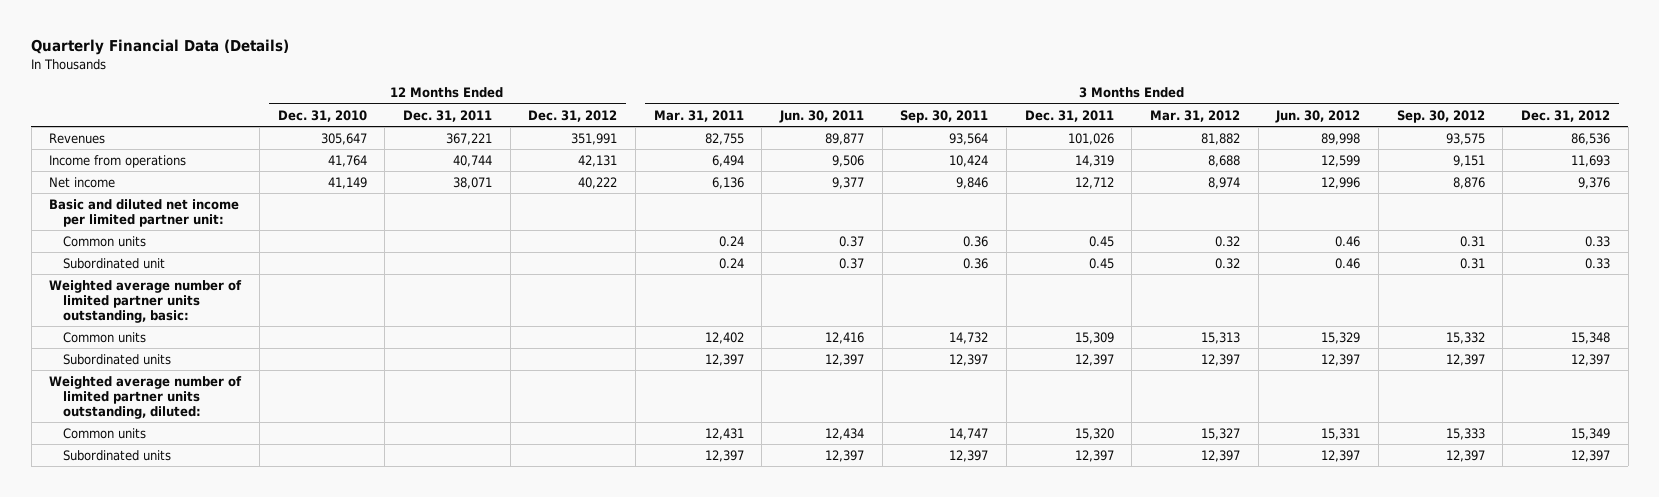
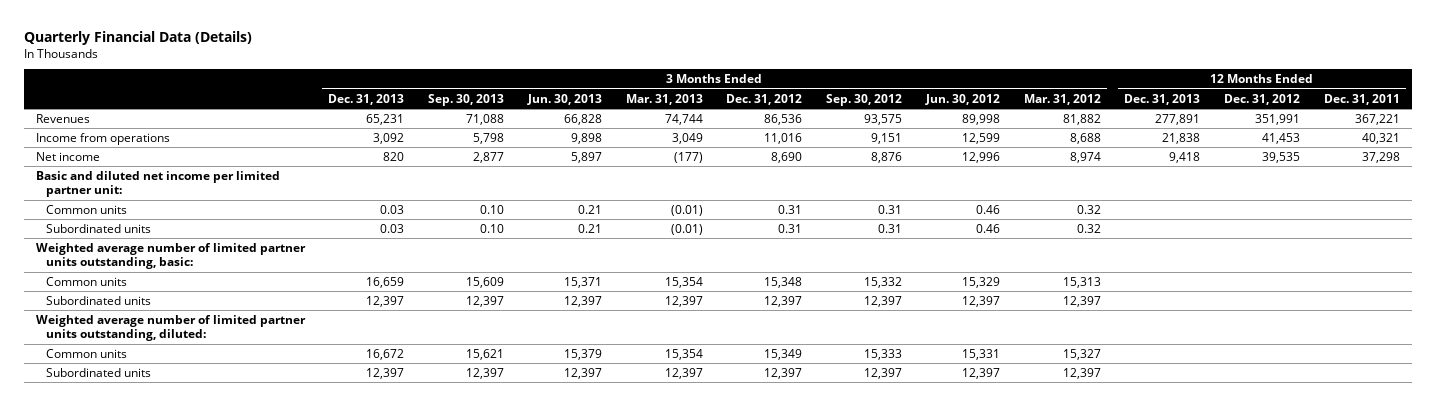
[277,109,367,122] Dec. 31, 2010 -> none
[653,109,744,122] Mar. 31, 2011 -> none
[779,109,865,123] Jun. 30, 2011 -> none
[900,109,989,123] Sep. 30, 2011 -> none
[1024,109,1114,122] Dec. 31, 2011 -> none
none -> [328,93,405,105] Dec. 31, 2013
none -> [428,93,505,106] Sep. 30, 2013
none -> [526,93,602,105] Jun. 30, 2013
none -> [625,93,703,105] Mar. 31, 2013
none -> [1124,93,1201,105] Dec. 31, 2013
[452,154,492,167] 40,744 -> [1361,132,1400,144] 40,321
[578,154,618,167] 42,131 -> [1262,132,1301,144] 41,453
[1571,154,1611,167] 11,693 -> [764,132,803,144] 11,016
[452,176,492,189] 38,071 -> [1361,151,1400,163] 37,298
[578,176,618,189] 40,222 -> [1262,151,1301,163] 39,535
[1578,176,1611,189] 9,376 -> [771,151,803,163] 8,690
[1585,235,1611,247] 0.33 -> [778,204,803,214] 0.31
[62,257,165,269] Subordinated unit -> [45,223,151,233] Subordinated units
[1585,257,1611,269] 0.33 -> [778,223,803,233] 0.31

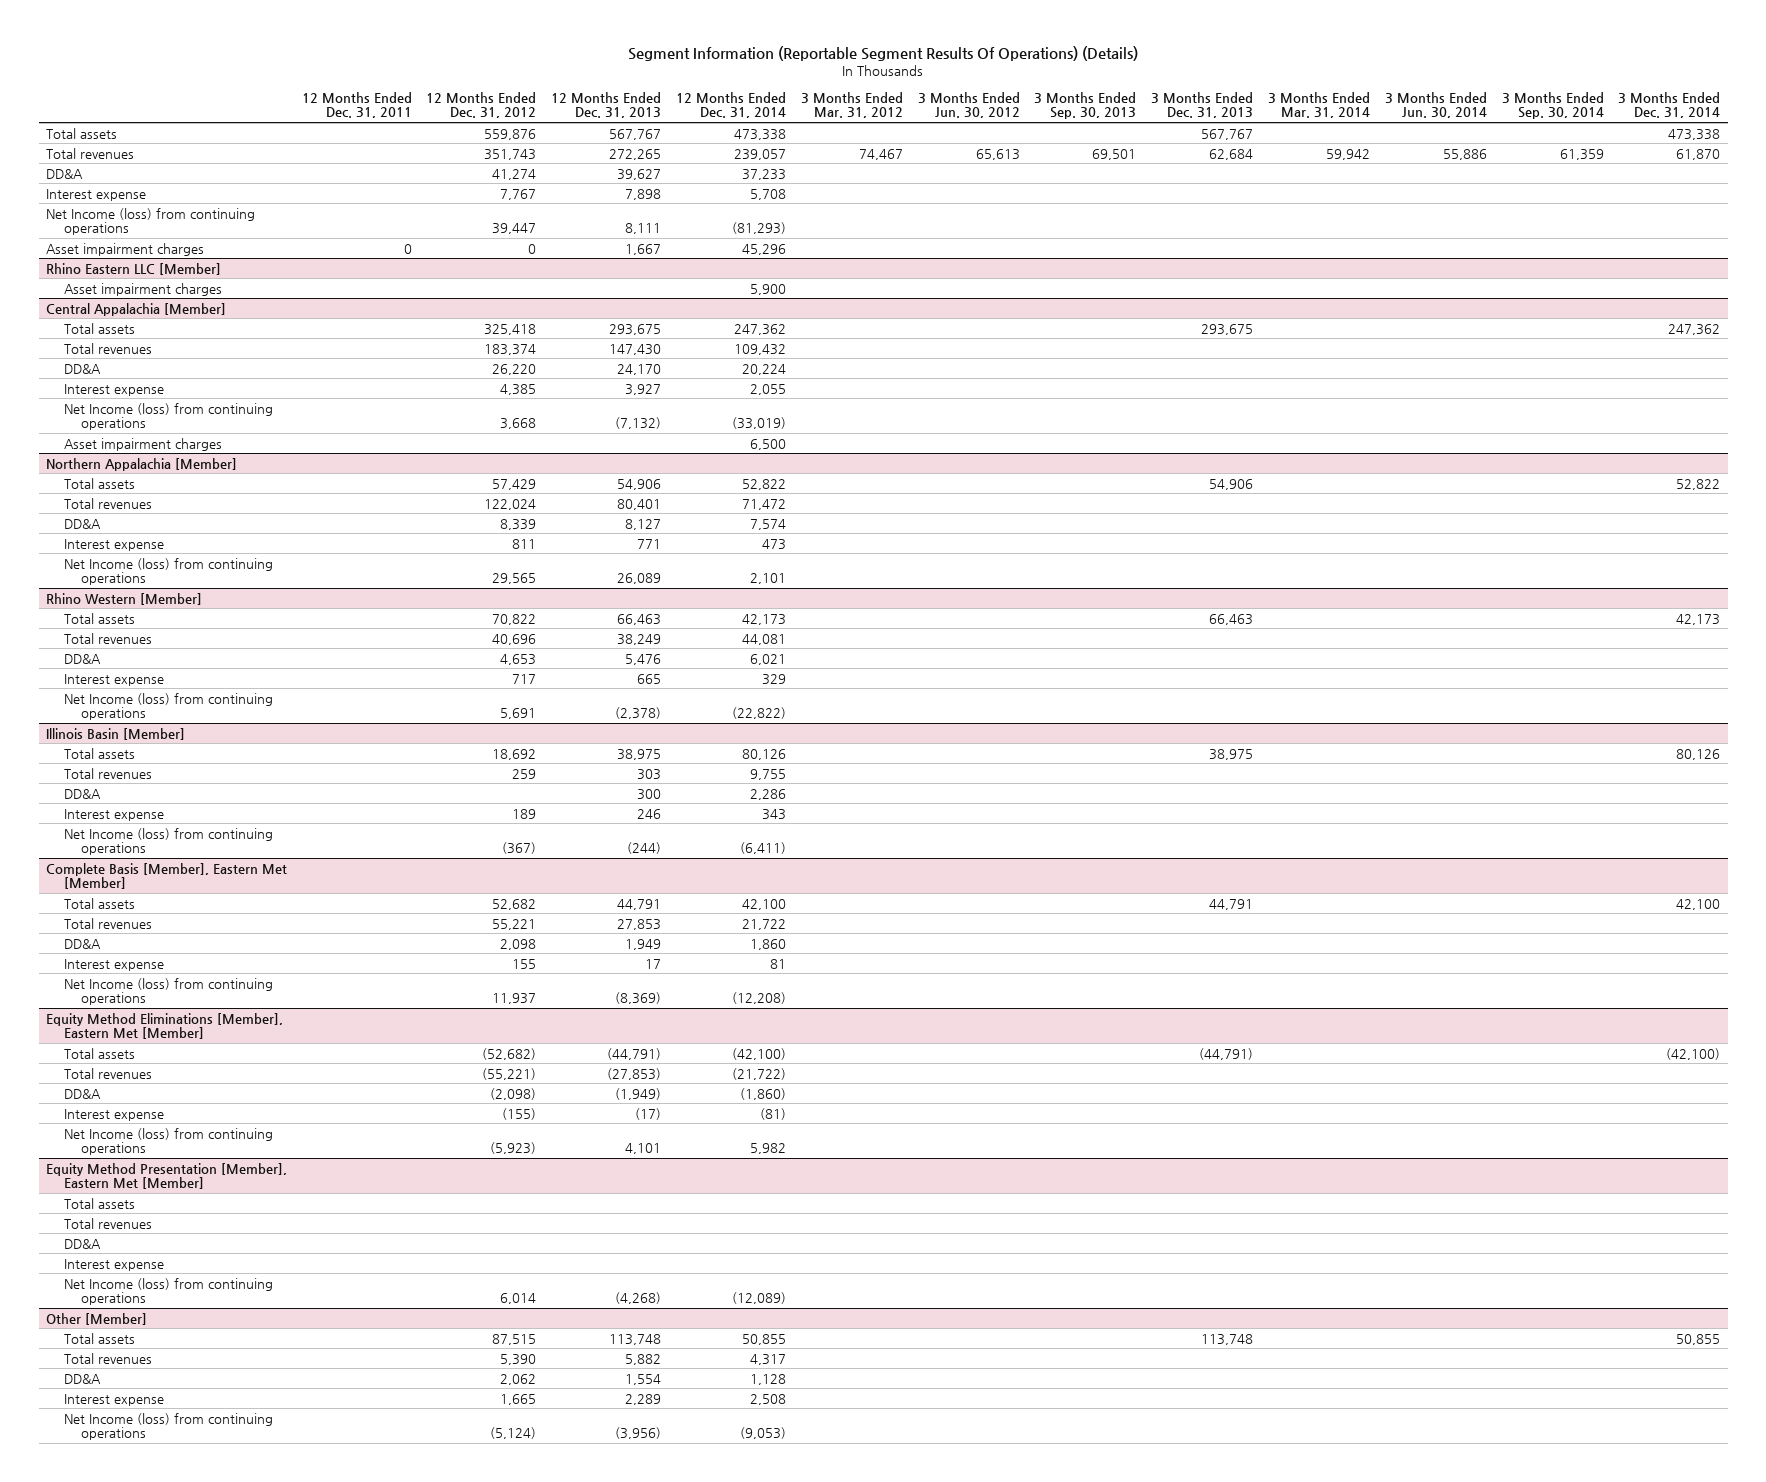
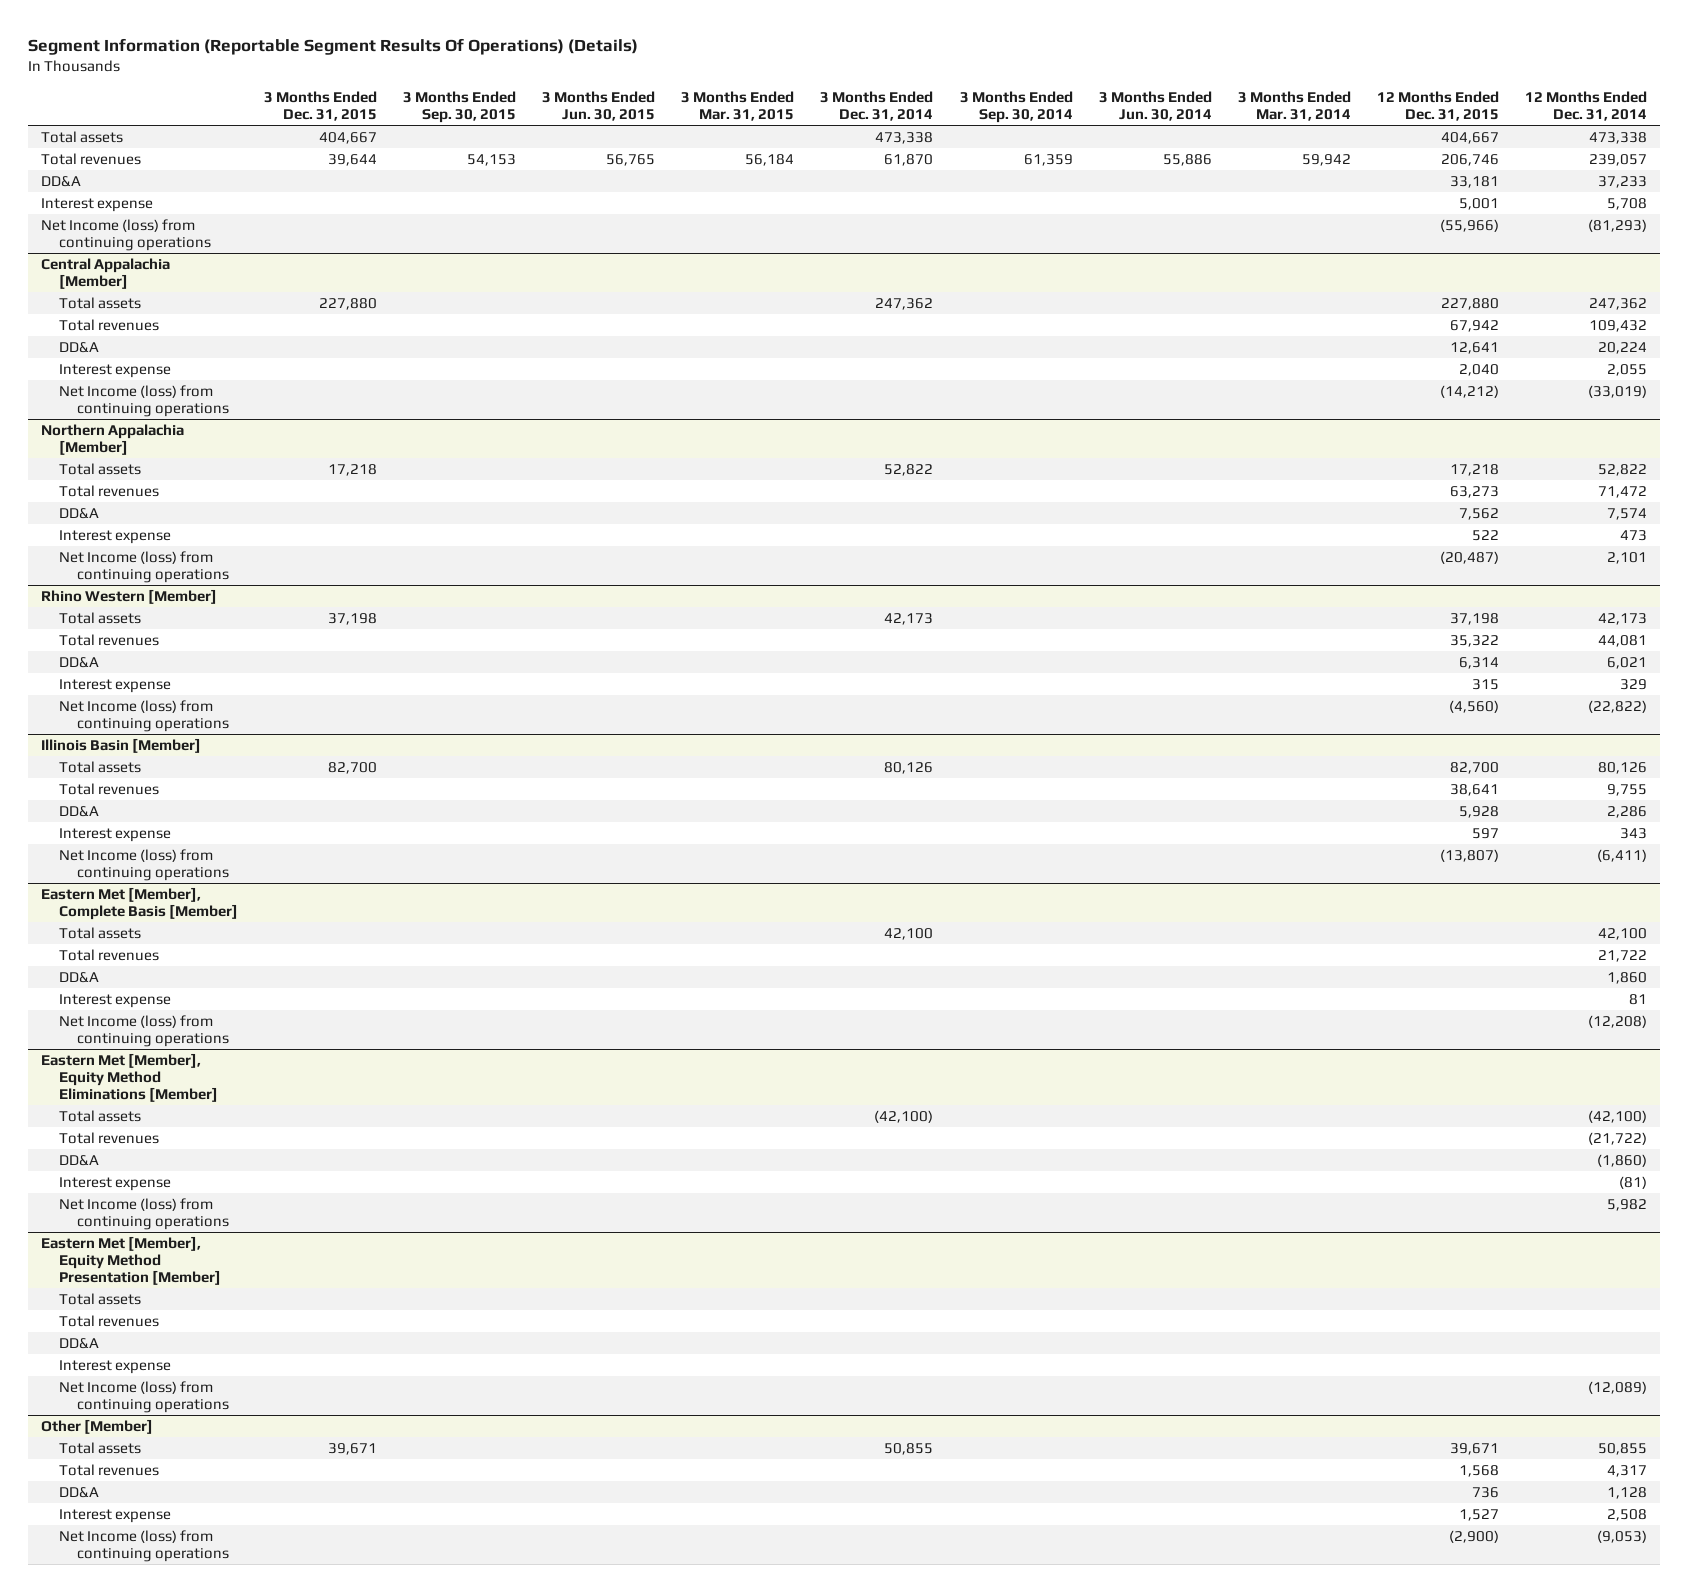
[301,91,412,119] 12 Months Ended Dec. 31, 2011 -> none
[426,91,537,119] 12 Months Ended Dec. 31, 2012 -> none
[551,91,662,119] 12 Months Ended Dec. 31, 2013 -> none
[800,91,903,119] 3 Months Ended Mar. 31, 2012 -> none
[917,91,1020,119] 3 Months Ended Jun. 30, 2012 -> none
[1034,91,1137,120] 3 Months Ended Sep. 30, 2013 -> none
[1151,91,1254,119] 3 Months Ended Dec. 31, 2013 -> none
none -> [264,90,378,121] 3 Months Ended Dec. 31, 2015
none -> [403,90,517,123] 3 Months Ended Sep. 30, 2015
none -> [542,90,656,121] 3 Months Ended Jun. 30, 2015
none -> [681,90,795,121] 3 Months Ended Mar. 31, 2015
none -> [1376,90,1499,121] 12 Months Ended Dec. 31, 2015
[45,242,204,256] Asset impairment charges -> none
[45,262,221,275] Rhino Eastern LLC [Member] -> none
[63,282,222,296] Asset impairment charges -> none
[63,437,222,451] Asset impairment charges -> none
[45,862,287,889] Complete Basis [Member], Eastern Met [Member] -> [40,886,239,920] Eastern Met [Member], Complete Basis [Member]
[45,1012,283,1039] Equity Method Eliminations [Member], Eastern Met [Member] -> [40,1052,219,1103] Eastern Met [Member], Equity Method Eliminations [Member]
[45,1162,287,1189] Equity Method Presentation [Member], Eastern Met [Member] -> [40,1235,222,1286] Eastern Met [Member], Equity Method Presentation [Member]

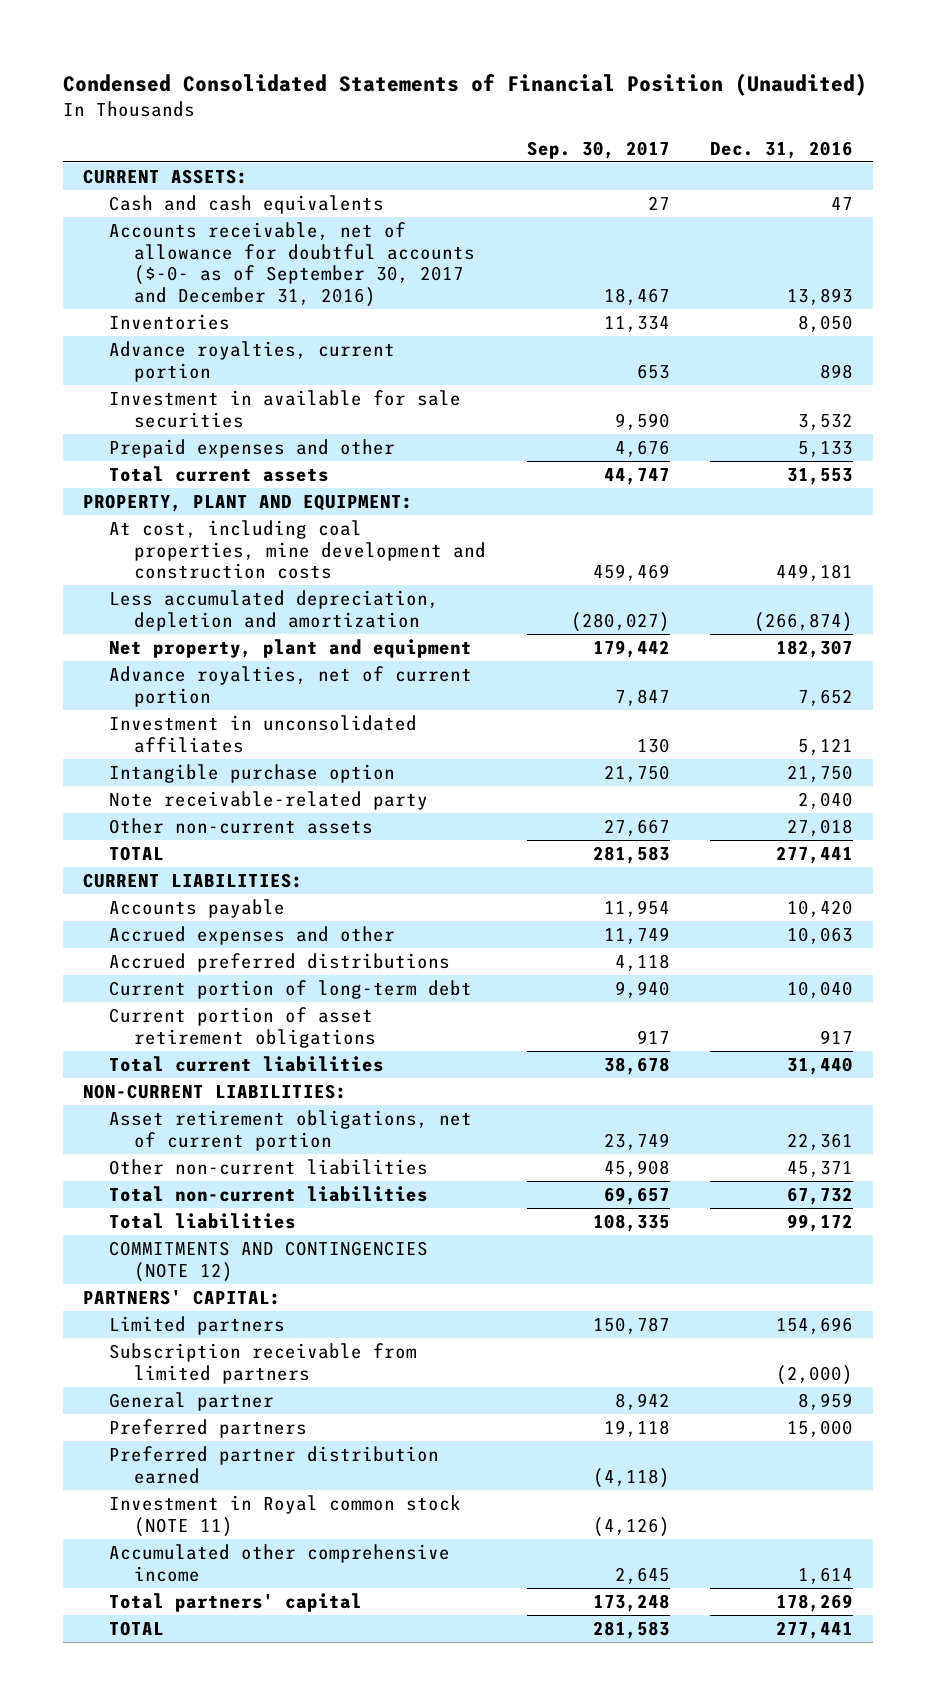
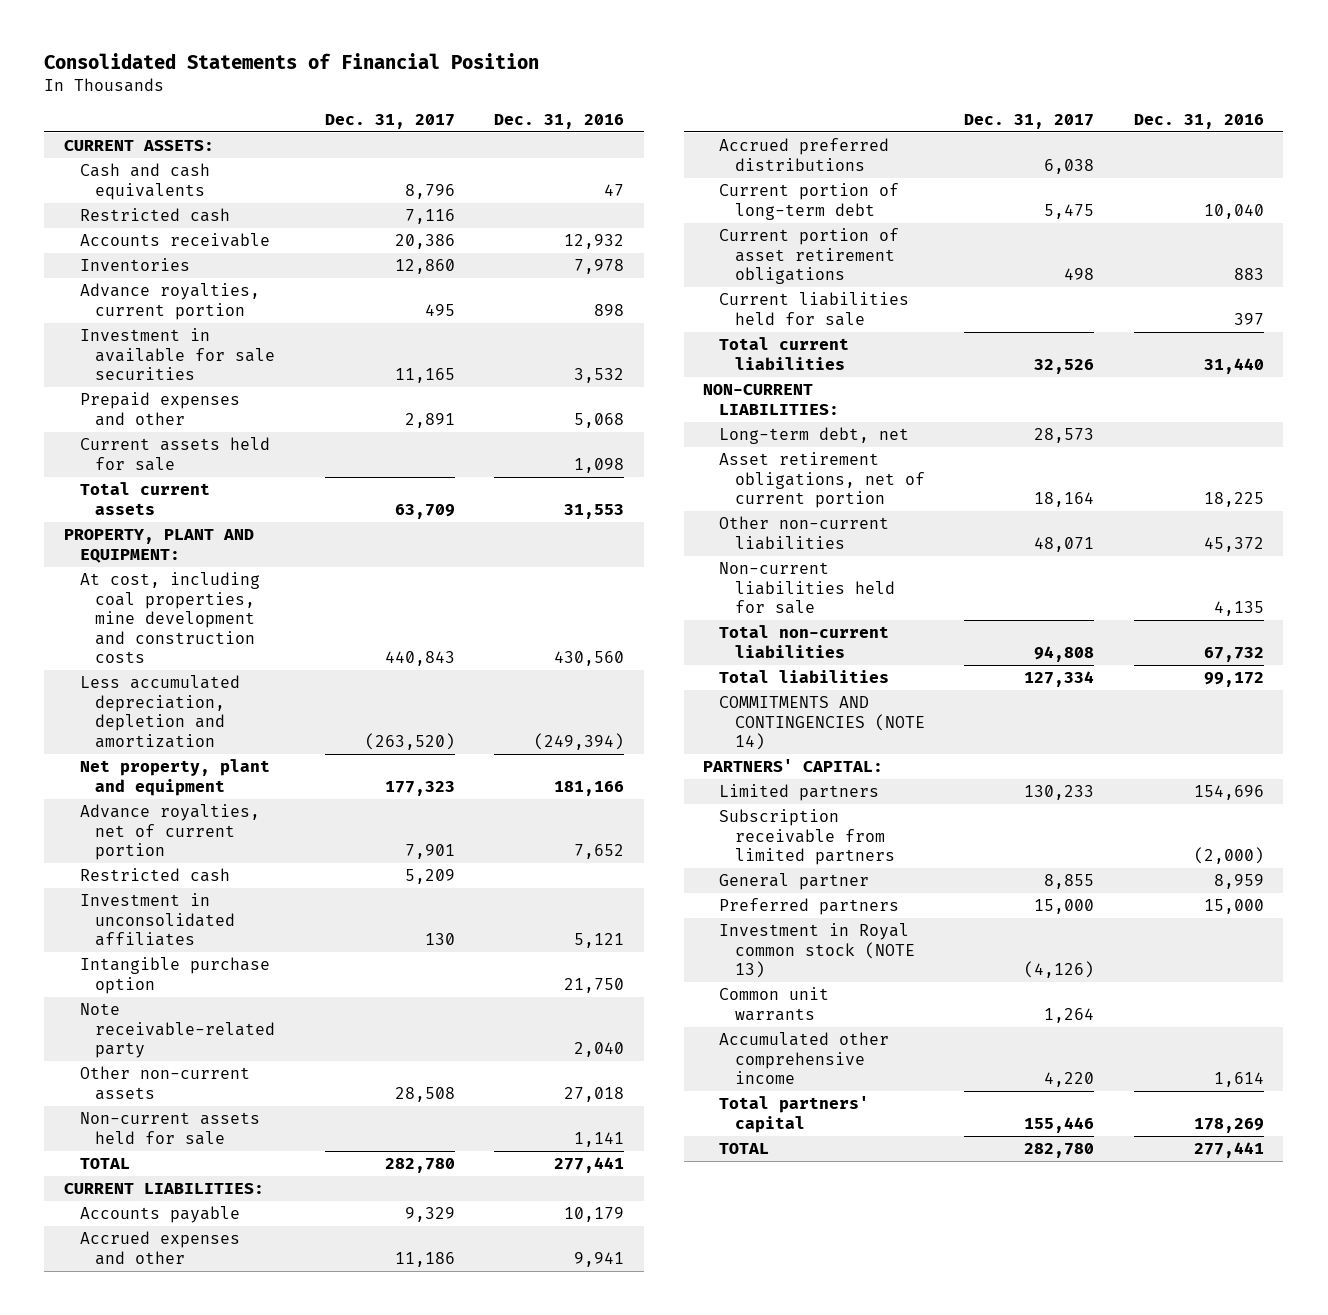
[62,73,867,97] Condensed Consolidated Statements of Financial Position (Unaudited) -> [44,53,540,70] Consolidated Statements of Financial Position
[526,140,670,159] Sep. 30, 2017 -> none
none -> [324,113,455,129] Dec. 31, 2017
[108,222,476,307] Accounts receivable, net of allowance for doubtful accounts ($-0- as of September 30, 2017 and December 31, 2016) -> none
none -> [79,208,230,223] Restricted cash
none -> [79,233,270,248] Accounts receivable
[797,315,853,333] 8,050 -> [574,259,625,275] 7,978
[797,441,853,458] 5,133 -> [574,412,625,428] 5,068
none -> [79,437,270,471] Current assets held for sale
[775,564,853,582] 449,181 -> [554,650,625,666] 430,560
[753,611,853,632] (266,874) -> [534,732,625,750] (249,394)
[775,640,853,659] 182,307 -> [554,780,625,796] 181,166
none -> [79,868,230,883] Restricted cash
none -> [79,1112,260,1145] Non-current assets held for sale
[786,900,853,918] 10,420 -> [564,1207,625,1223] 10,179
[786,927,853,945] 10,063 -> [574,1251,625,1267] 9,941
[819,1029,853,1044] 917 -> [1233,268,1264,281] 883
none -> [718,292,909,326] Current liabilities held for sale
none -> [718,427,909,445] Long-term debt, net
[786,1132,853,1150] 22,361 -> [1203,492,1264,508] 18,225
[786,1161,853,1178] 45,371 -> [1203,536,1264,552] 45,372
none -> [718,562,895,615] Non-current liabilities held for sale
[108,1241,428,1282] COMMITMENTS AND CONTINGENCIES (NOTE 12) -> [718,696,925,751] COMMITMENTS AND CONTINGENCIES (NOTE 14)
[108,1446,439,1484] Preferred partner distribution earned -> none
[108,1495,461,1537] Investment in Royal common stock (NOTE 11) -> [718,923,915,979] Investment in Royal common stock (NOTE 13)
none -> [718,987,829,1021] Common unit warrants

